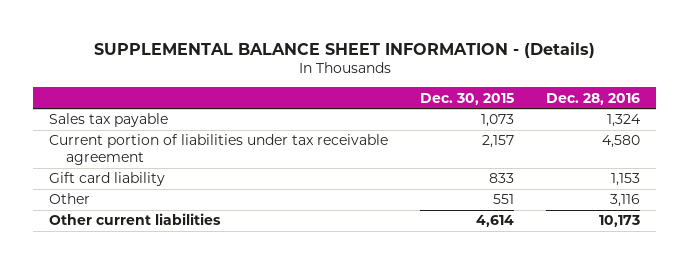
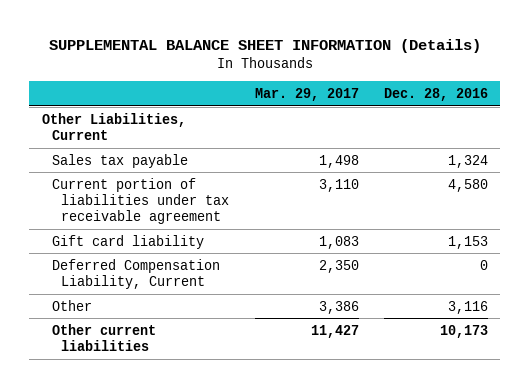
[93,41,595,58] SUPPLEMENTAL BALANCE SHEET INFORMATION - (Details) -> [48,38,481,53] SUPPLEMENTAL BALANCE SHEET INFORMATION (Details)
[420,92,515,105] Dec. 30, 2015 -> none
none -> [254,87,359,101] Mar. 29, 2017
none -> [41,112,186,141] Other Liabilities, Current
none -> [51,258,220,290] Deferred Compensation Liability, Current

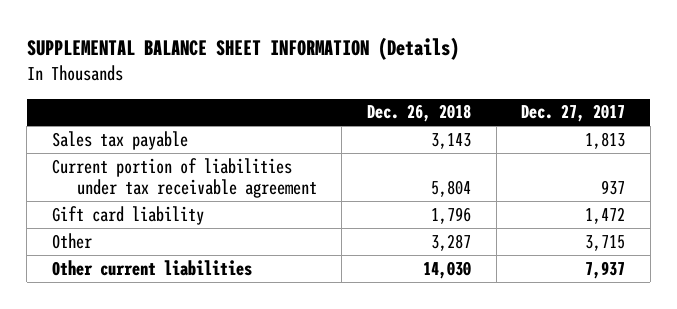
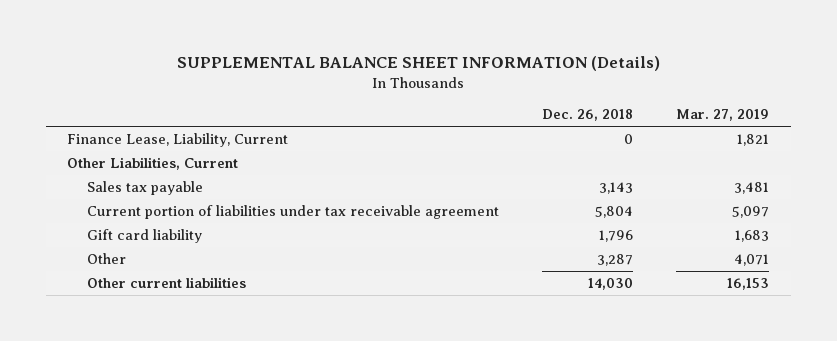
[521,104,626,123] Dec. 27, 2017 -> none
none -> [676,109,770,122] Mar. 27, 2019
none -> [67,132,289,147] Finance Lease, Liability, Current
none -> [67,156,239,170] Other Liabilities, Current

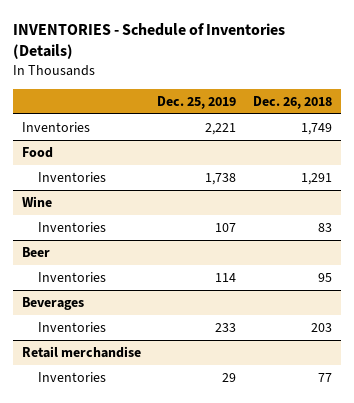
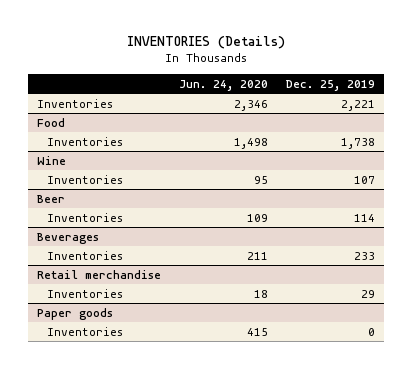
[13,22,286,60] INVENTORIES - Schedule of Inventories (Details) -> [126,36,285,50] INVENTORIES (Details)
[253,95,333,109] Dec. 26, 2018 -> none
none -> [178,79,268,91] Jun. 24, 2020
none -> [37,307,114,320] Paper goods
none -> [46,326,123,336] Inventories

